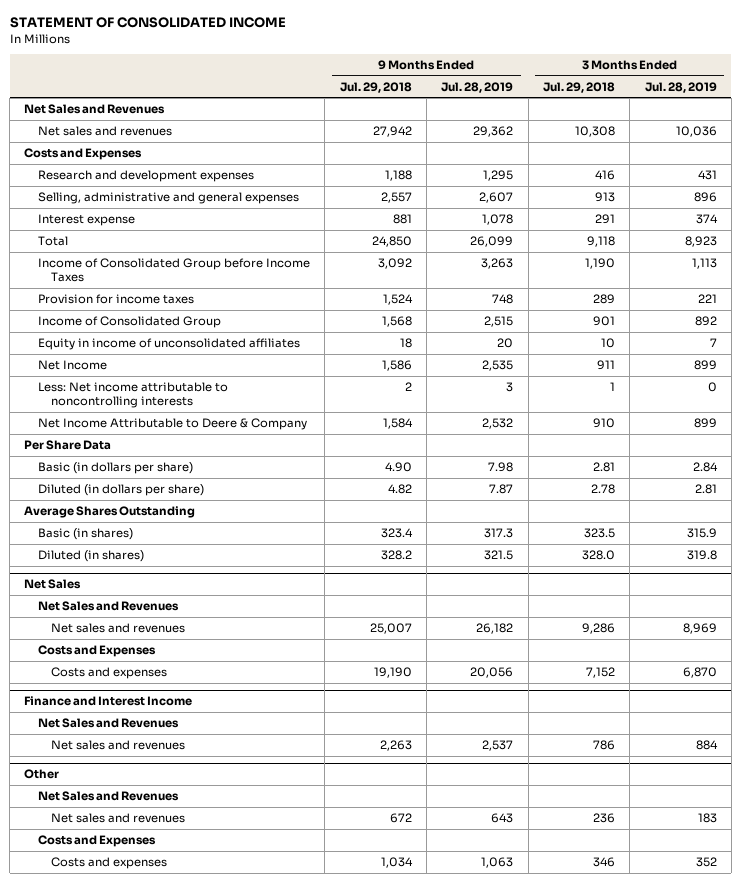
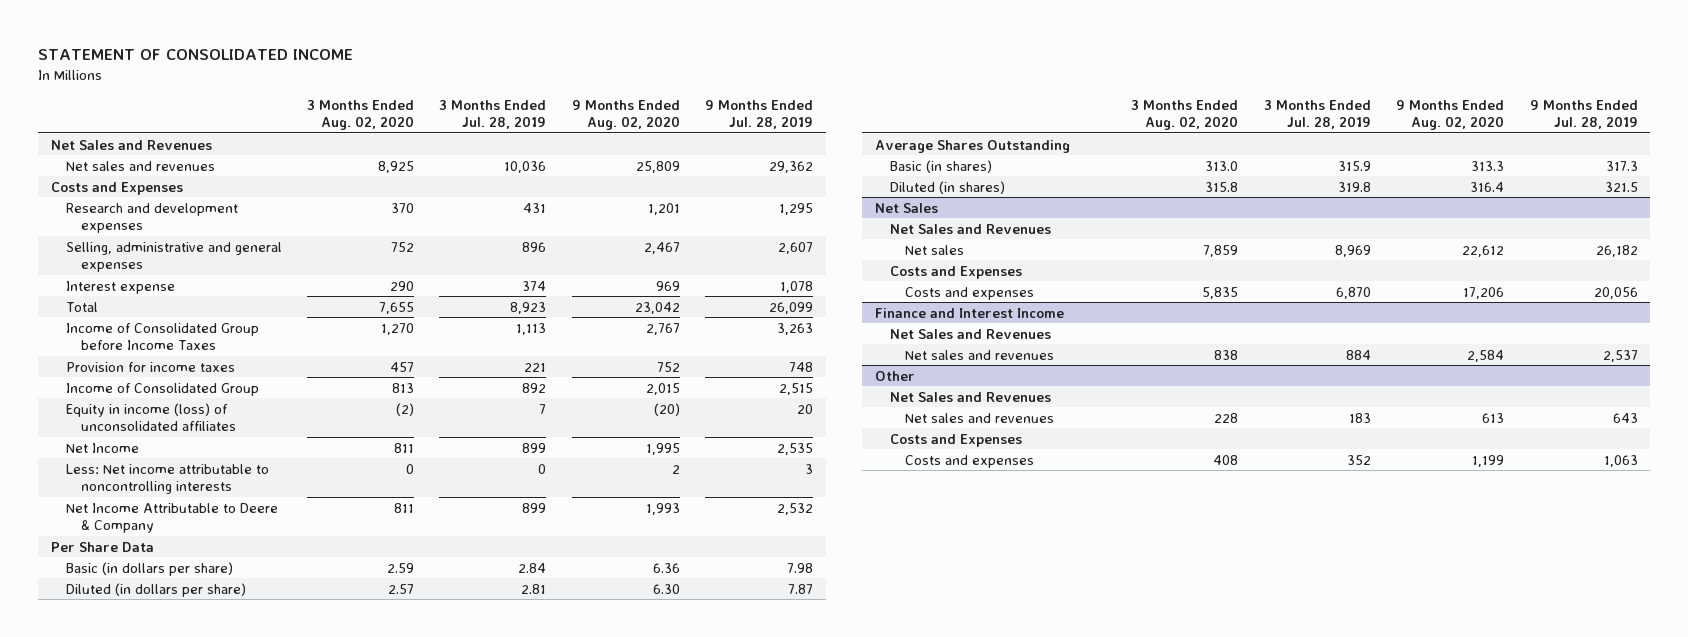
[339,81,412,93] Jul. 29, 2018 -> none
[542,81,615,93] Jul. 29, 2018 -> none
none -> [307,99,415,131] 3 Months Ended Aug. 02, 2020
none -> [571,99,680,131] 9 Months Ended Aug. 02, 2020
[37,337,300,350] Equity in income of unconsolidated affiliates -> [65,402,236,431] Equity in income (loss) of unconsolidated affiliates
[51,622,186,633] Net sales and revenues -> [905,244,965,255] Net sales

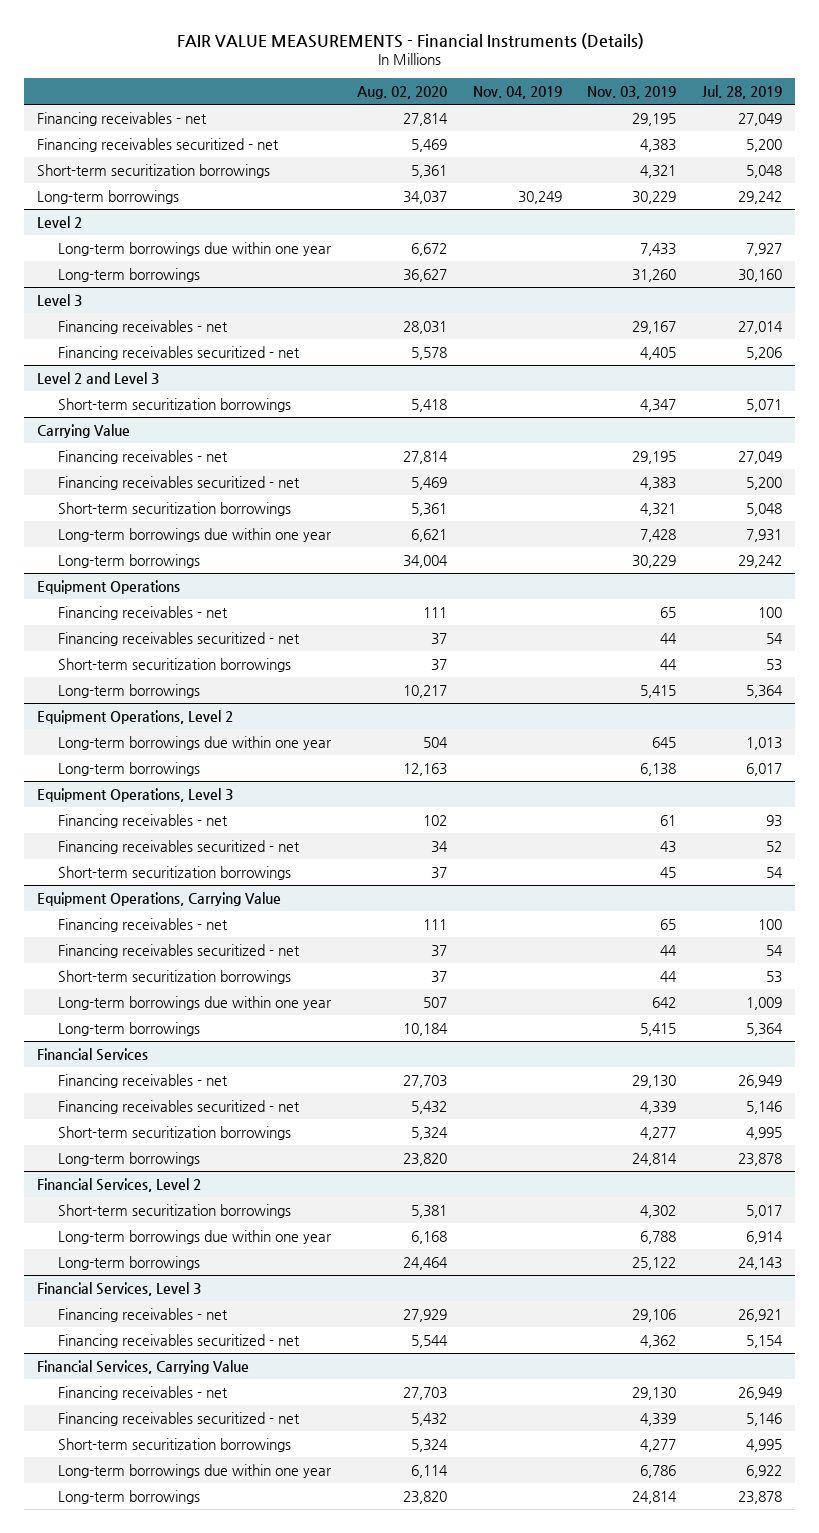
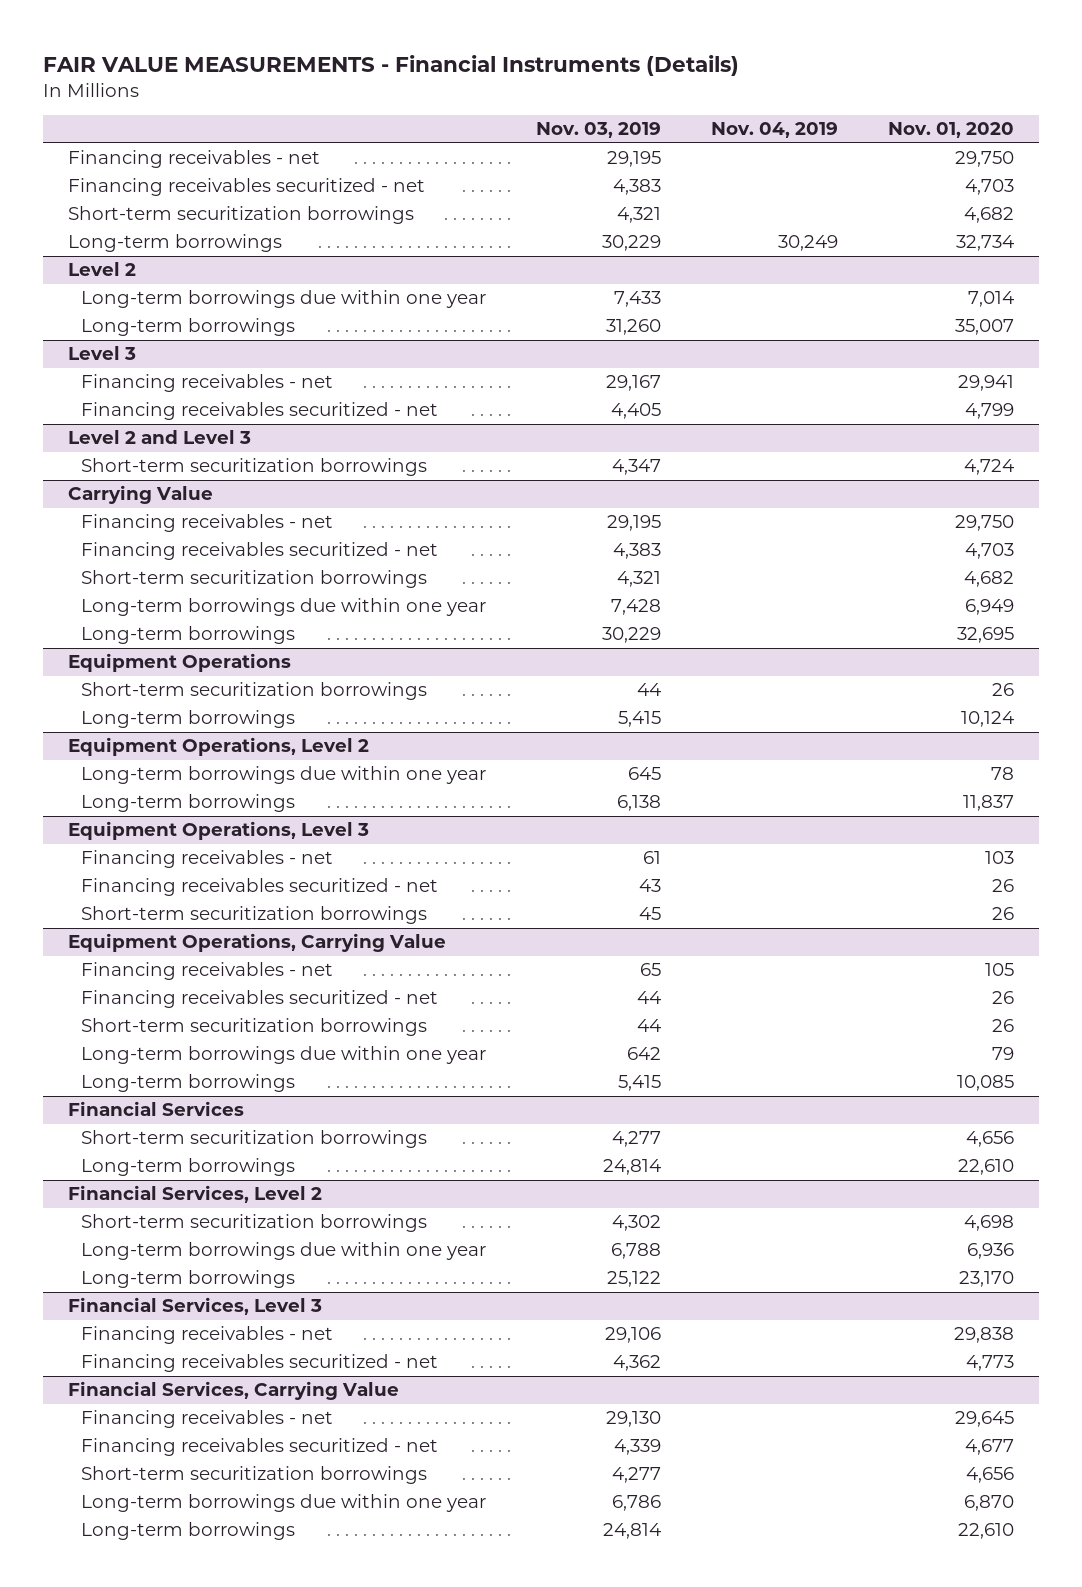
[356,85,447,99] Aug. 02, 2020 -> none
[701,84,782,99] Jul. 28, 2019 -> none
none -> [887,122,1014,139] Nov. 01, 2020
[58,605,229,620] Financing receivables - net -> none
[58,631,301,646] Financing receivables securitized - net -> none
[58,1073,229,1088] Financing receivables - net -> none
[58,1099,301,1114] Financing receivables securitized - net -> none

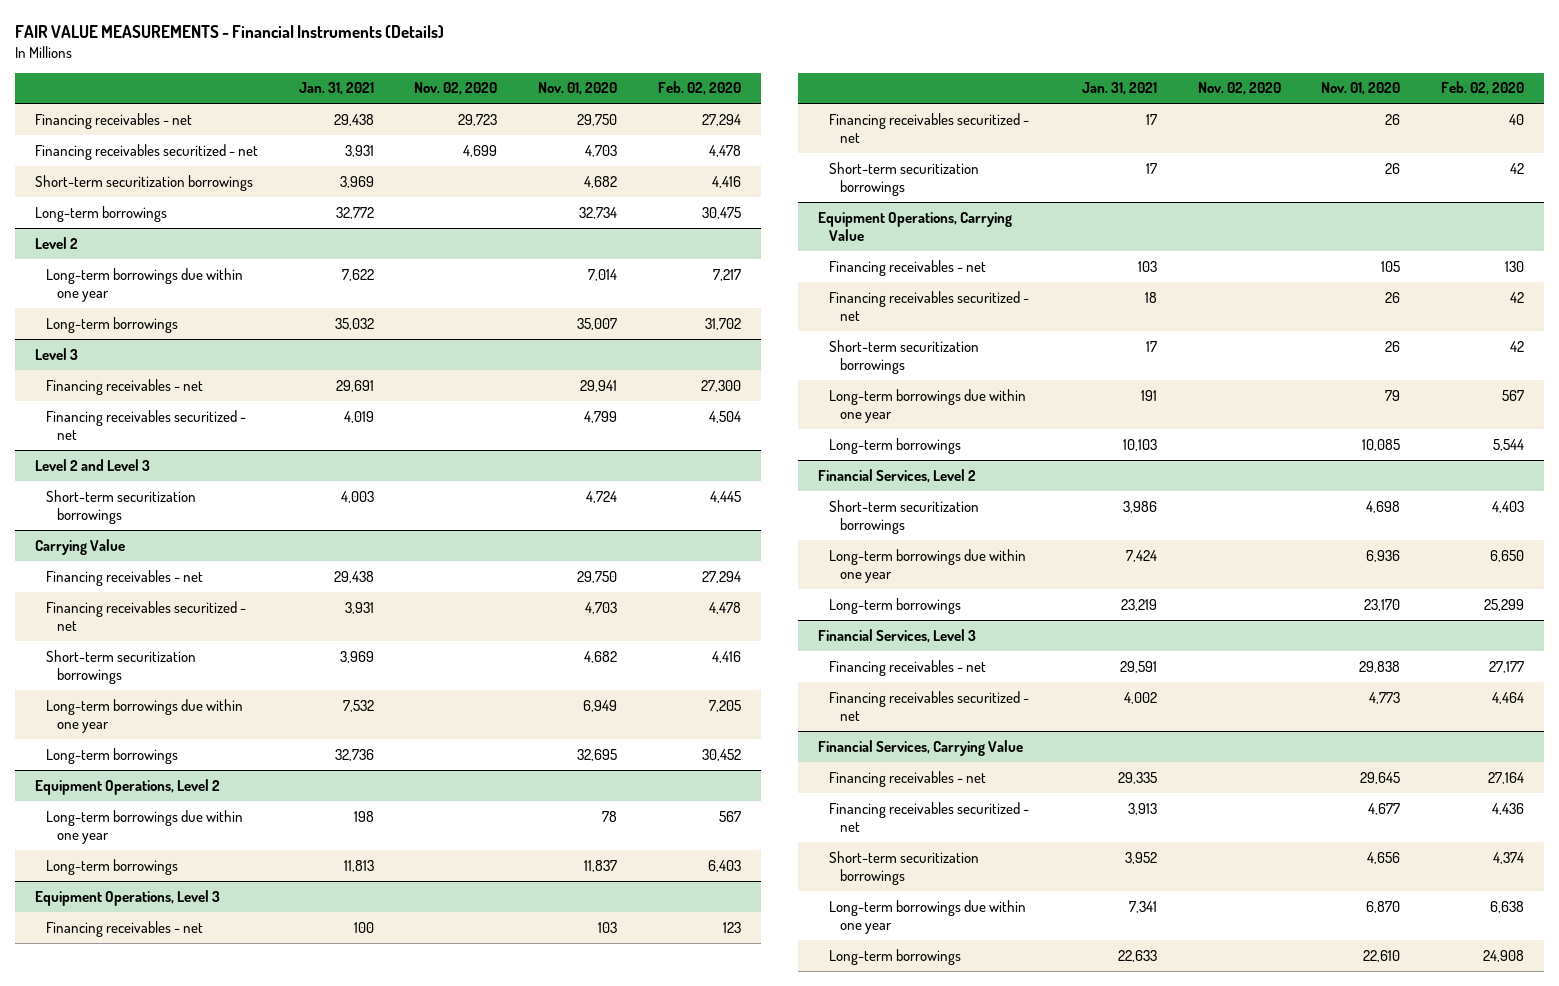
[536,122,662,139] Nov. 03, 2019 -> none
[710,122,838,139] Nov. 04, 2019 -> none
none -> [298,82,374,96] Jan. 31, 2021
none -> [414,82,498,96] Nov. 02, 2020
none -> [657,81,741,96] Feb. 02, 2020
[67,653,291,673] Equipment Operations -> none
[81,682,428,701] Short-term securitization borrowings -> none
[81,710,296,729] Long-term borrowings -> none
[67,1101,244,1117] Financial Services -> none
[81,1130,428,1149] Short-term securitization borrowings -> none
[81,1158,296,1177] Long-term borrowings -> none

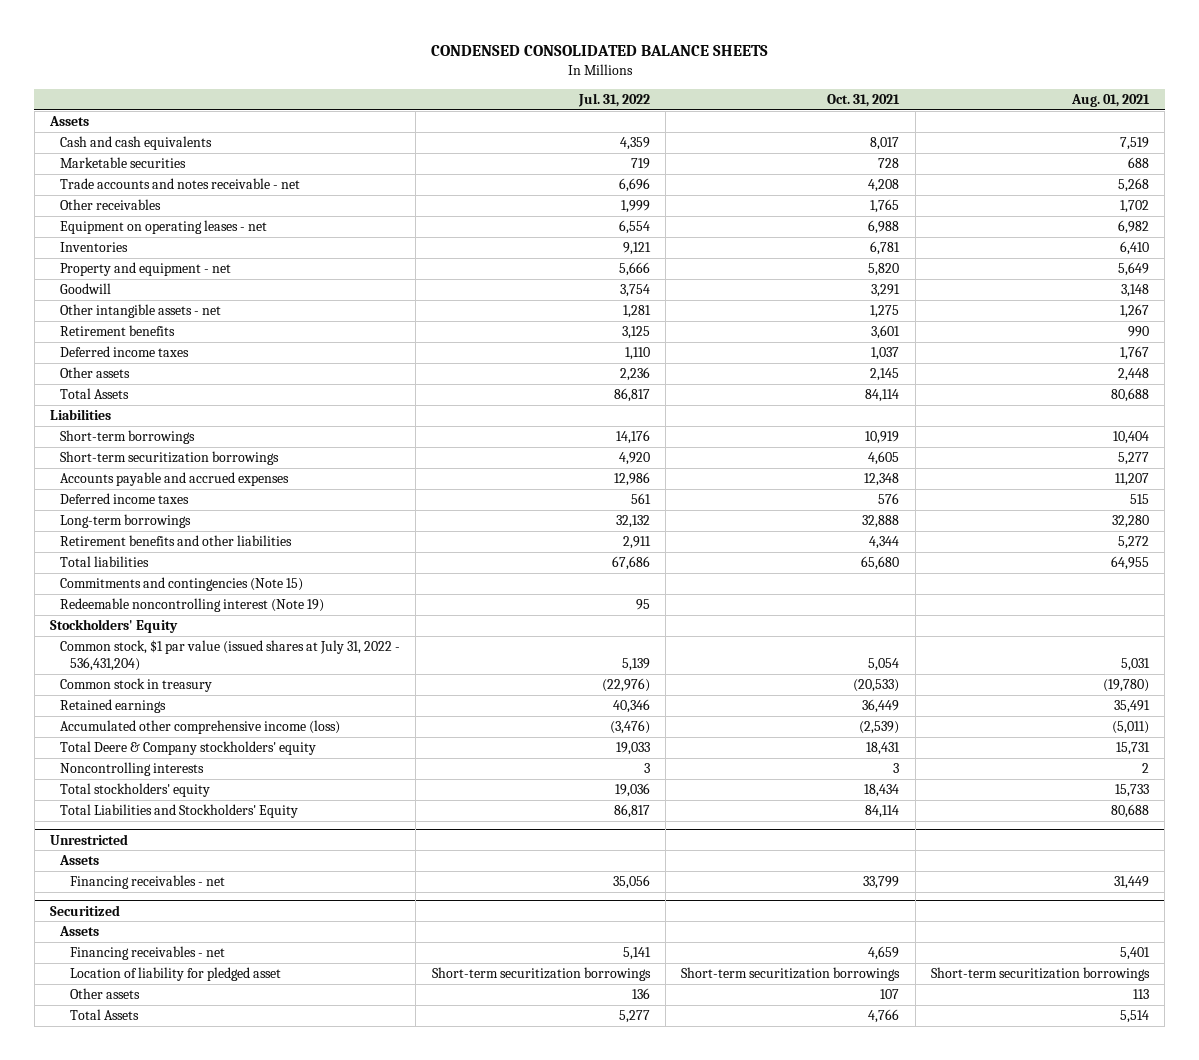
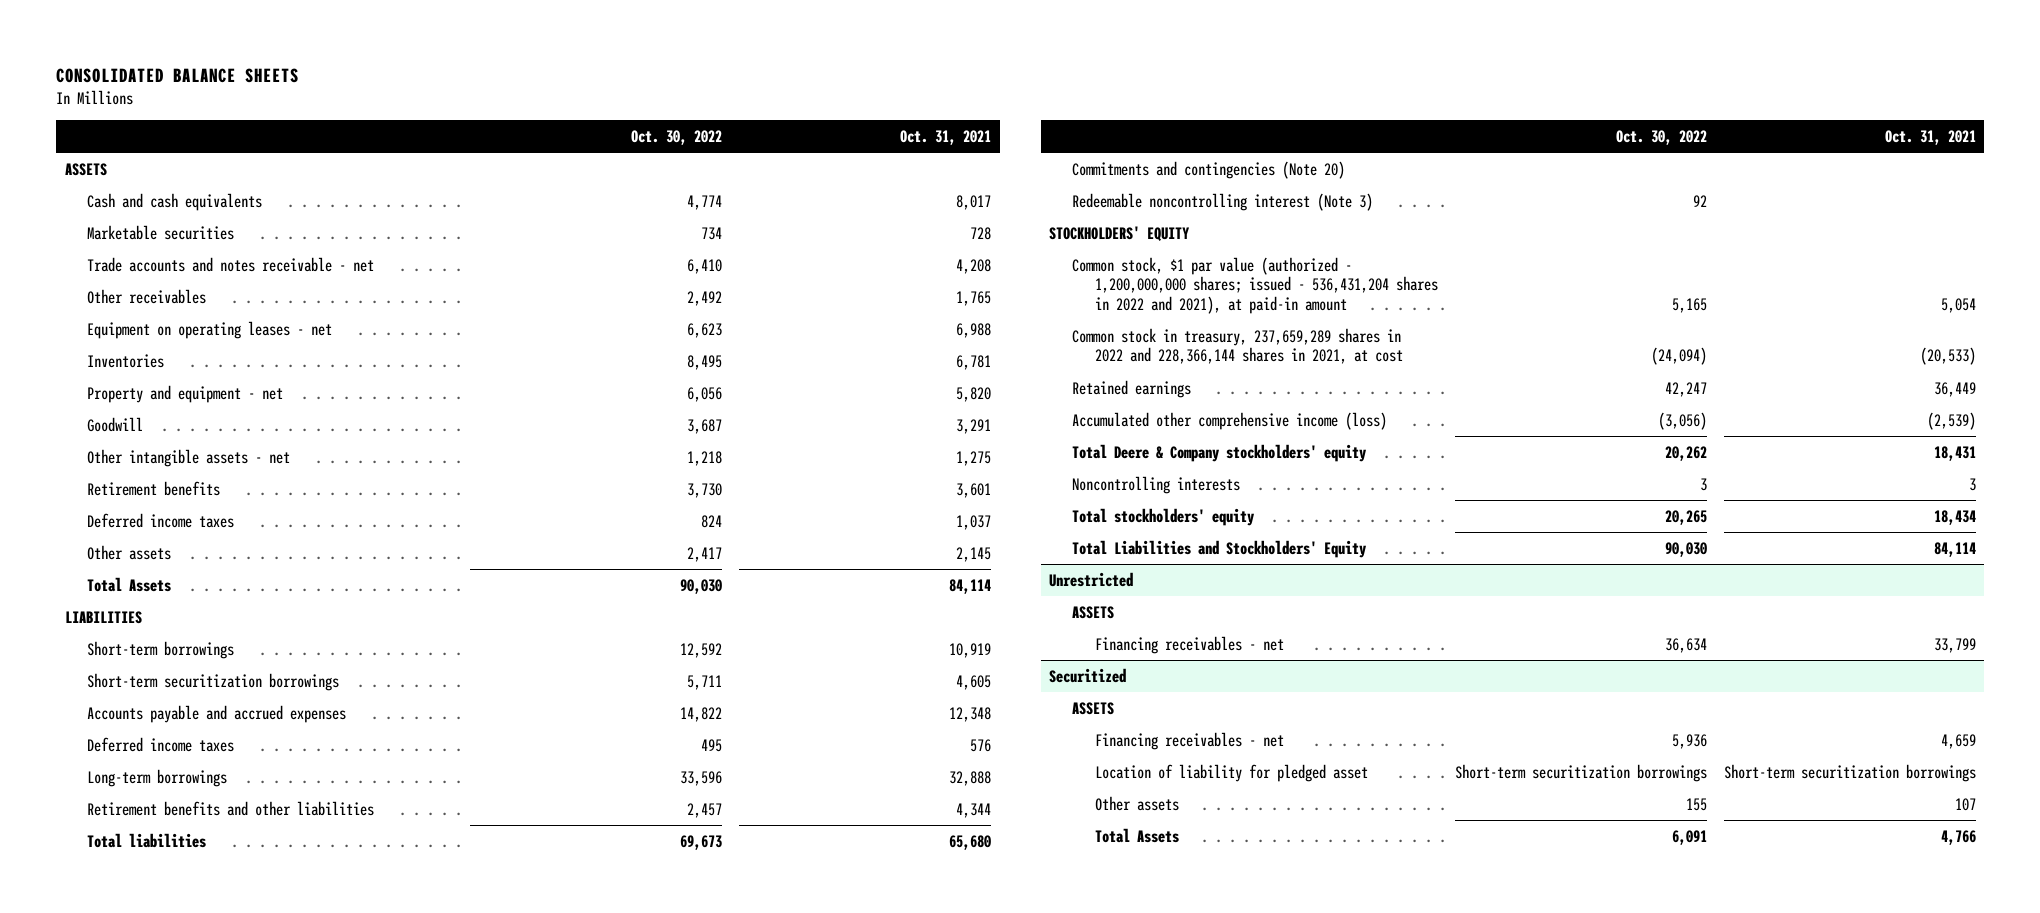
[430,44,768,56] CONDENSED CONSOLIDATED BALANCE SHEETS -> [56,67,300,83] CONSOLIDATED BALANCE SHEETS
[577,93,650,108] Jul. 31, 2022 -> none
[1071,94,1151,108] Aug. 01, 2021 -> none
none -> [631,129,723,145] Oct. 30, 2022
[48,116,89,127] Assets -> [64,162,107,176] ASSETS
[49,409,111,421] Liabilities -> [64,610,142,624] LIABILITIES
[60,577,304,592] Commitments and contingencies (Note 15) -> [1071,160,1345,179] Commitments and contingencies (Note 20)
[60,598,325,613] Redeemable noncontrolling interest (Note 19) -> [1071,192,1373,211] Redeemable noncontrolling interest (Note 3)
[49,619,178,634] Stockholders' Equity -> [1048,225,1190,241] STOCKHOLDERS' EQUITY
[60,640,401,671] Common stock, $1 par value (issued shares at July 31, 2022 - 536,431,204) -> [1071,256,1438,314] Common stock, $1 par value (authorized - 1,200,000,000 shares; issued - 536,431,204 shares in 2022 and 2021), at paid-in amount
[60,678,213,693] Common stock in treasury -> [1071,327,1403,365] Common stock in treasury, 237,659,289 shares in 2022 and 228,366,144 shares in 2021, at cost
[59,855,100,866] Assets -> [1071,605,1114,619] ASSETS
[59,926,100,937] Assets -> [1071,701,1114,715] ASSETS

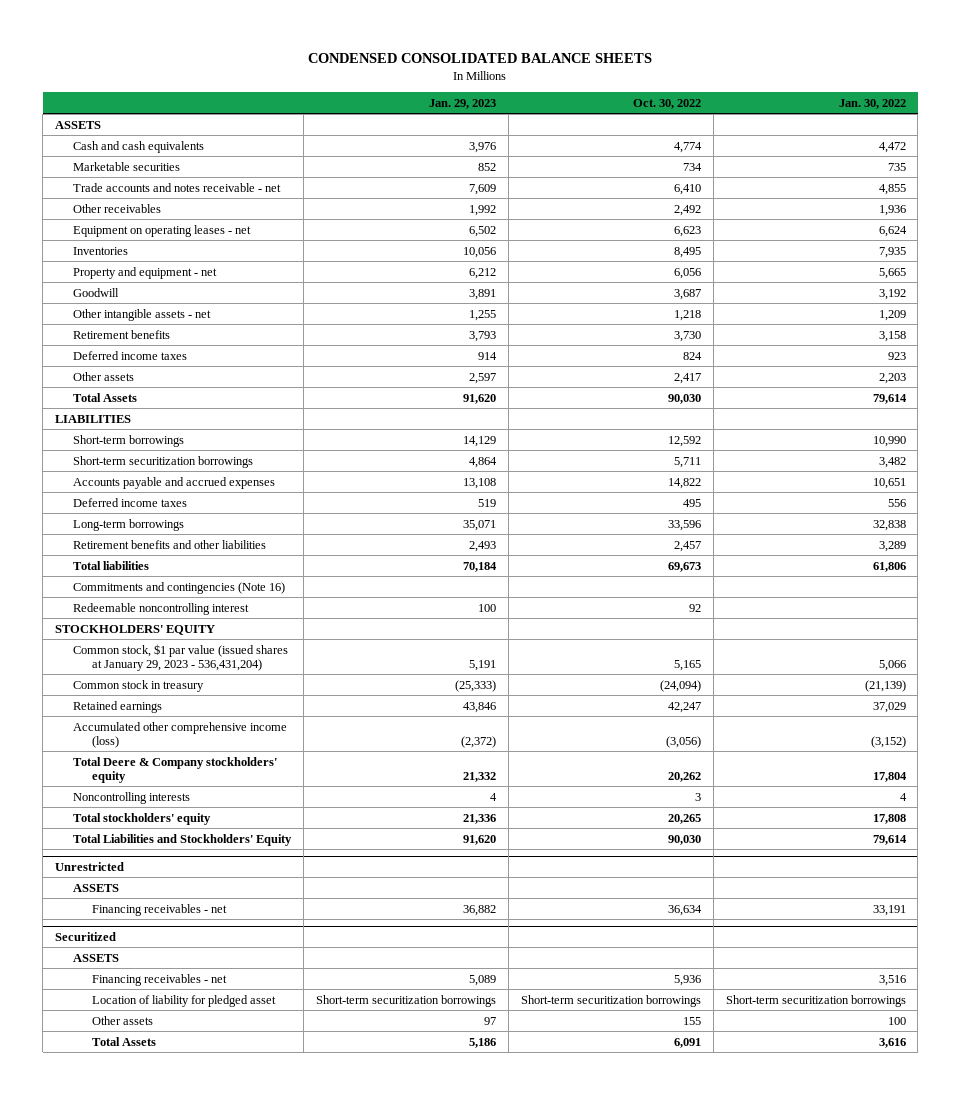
[56,67,300,83] CONSOLIDATED BALANCE SHEETS -> [308,52,653,63] CONDENSED CONSOLIDATED BALANCE SHEETS
[900,129,992,145] Oct. 31, 2021 -> none
none -> [429,98,497,109] Jan. 29, 2023
none -> [838,98,906,109] Jan. 30, 2022
[1071,160,1345,179] Commitments and contingencies (Note 20) -> [73,581,286,594] Commitments and contingencies (Note 16)
[1071,192,1373,211] Redeemable noncontrolling interest (Note 3) -> [73,602,250,615] Redeemable noncontrolling interest
[1071,256,1438,314] Common stock, $1 par value (authorized - 1,200,000,000 shares; issued - 536,431,204 shares in 2022 and 2021), at paid-in amount -> [73,643,289,672] Common stock, $1 par value (issued shares at January 29, 2023 - 536,431,204)
[1071,327,1403,365] Common stock in treasury, 237,659,289 shares in 2022 and 228,366,144 shares in 2021, at cost -> [73,679,205,692] Common stock in treasury

